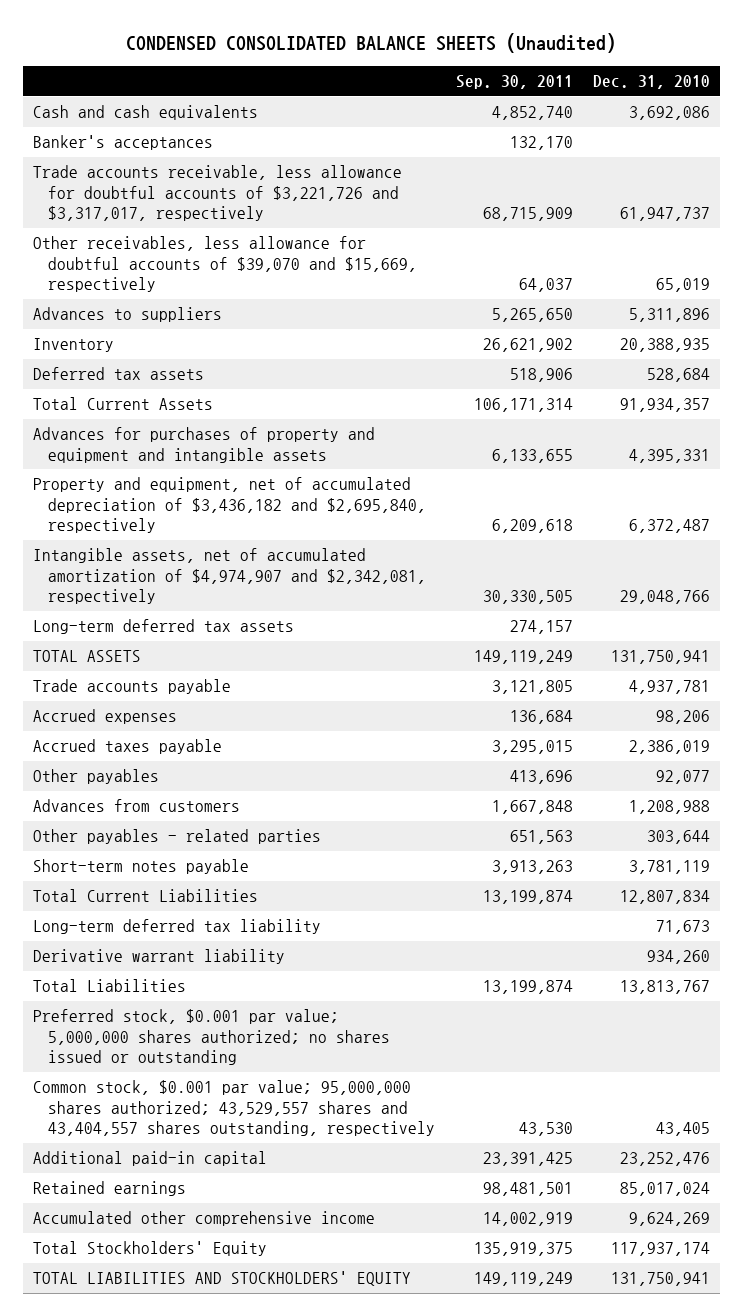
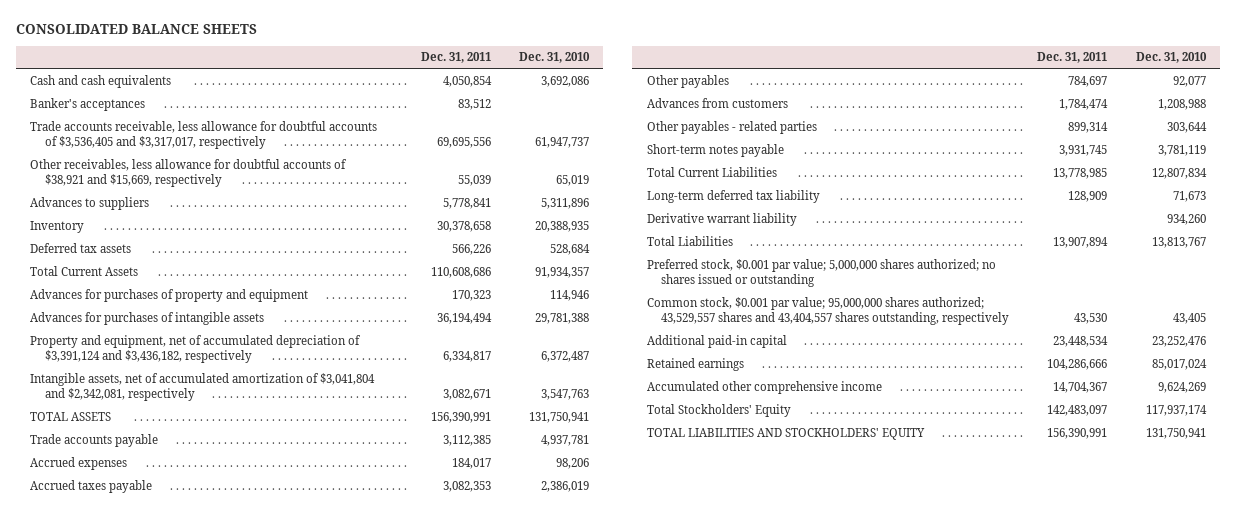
[126,32,617,53] CONDENSED CONSOLIDATED BALANCE SHEETS (Unaudited) -> [15,24,257,35] CONSOLIDATED BALANCE SHEETS
[455,75,573,90] Sep. 30, 2011 -> none
none -> [420,52,491,64] Dec. 31, 2011
[32,165,402,222] Trade accounts receivable, less allowance for doubtful accounts of $3,221,726 and $3,317,017, respectively -> [30,120,378,149] Trade accounts receivable, less allowance for doubtful accounts of $3,536,405 and $3,317,017, respectively
[32,236,418,293] Other receivables, less allowance for doubtful accounts of $39,070 and $15,669, respectively -> [30,158,348,187] Other receivables, less allowance for doubtful accounts of $38,921 and $15,669, respectively
[32,619,294,635] Long-term deferred tax assets -> none
[32,427,375,463] Advances for purchases of property and equipment and intangible assets -> [30,288,309,302] Advances for purchases of property and equipment
[628,448,710,463] 4,395,331 -> [550,289,590,301] 114,946
none -> [30,311,265,325] Advances for purchases of intangible assets
[32,477,427,534] Property and equipment, net of accumulated depreciation of $3,436,182 and $2,695,840, respectively -> [30,334,362,363] Property and equipment, net of accumulated depreciation of $3,391,124 and $3,436,182, respectively
[32,548,427,605] Intangible assets, net of accumulated amortization of $4,974,907 and $2,342,081, respectively -> [30,372,376,401] Intangible assets, net of accumulated amortization of $3,041,804 and $2,342,081, respectively
[619,590,710,605] 29,048,766 -> [541,388,590,400] 3,547,763

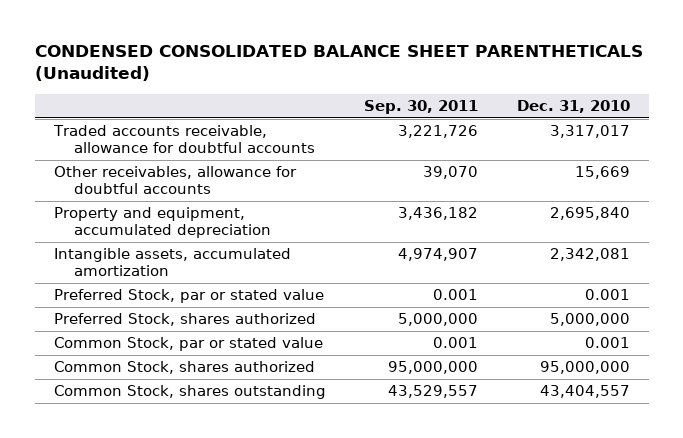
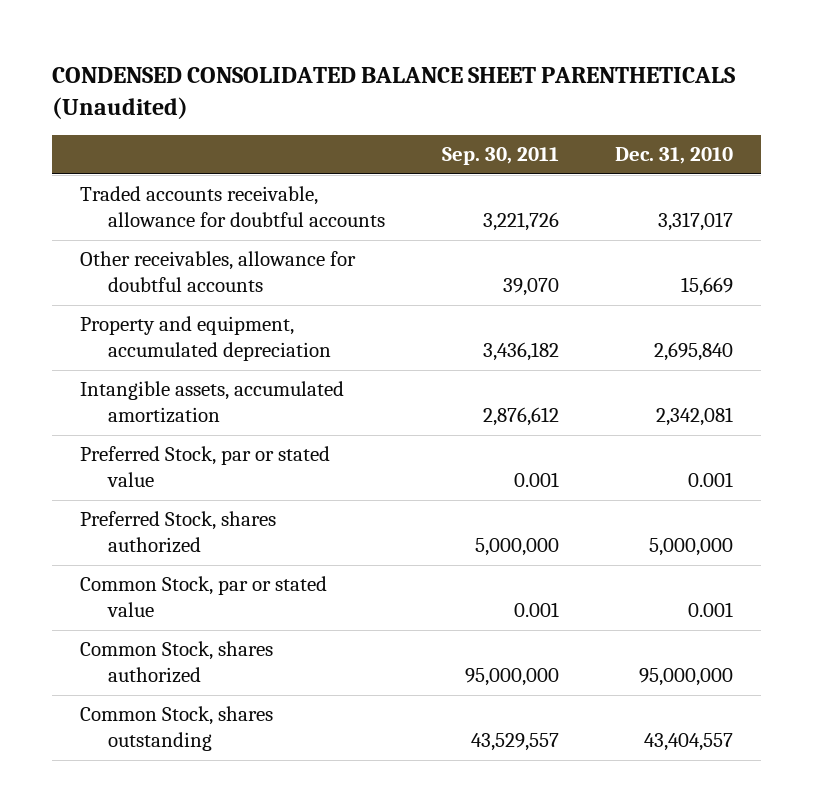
[398,248,479,262] 4,974,907 -> [482,407,559,427] 2,876,612

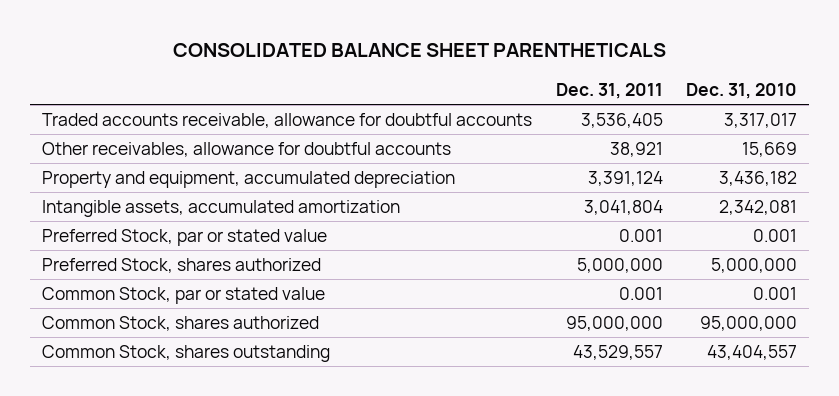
[51,67,735,119] CONDENSED CONSOLIDATED BALANCE SHEET PARENTHETICALS (Unaudited) -> [172,43,666,58] CONSOLIDATED BALANCE SHEET PARENTHETICALS
[441,147,559,166] Sep. 30, 2011 -> none
none -> [555,83,663,100] Dec. 31, 2011
[653,342,733,362] 2,695,840 -> [719,170,798,186] 3,436,182

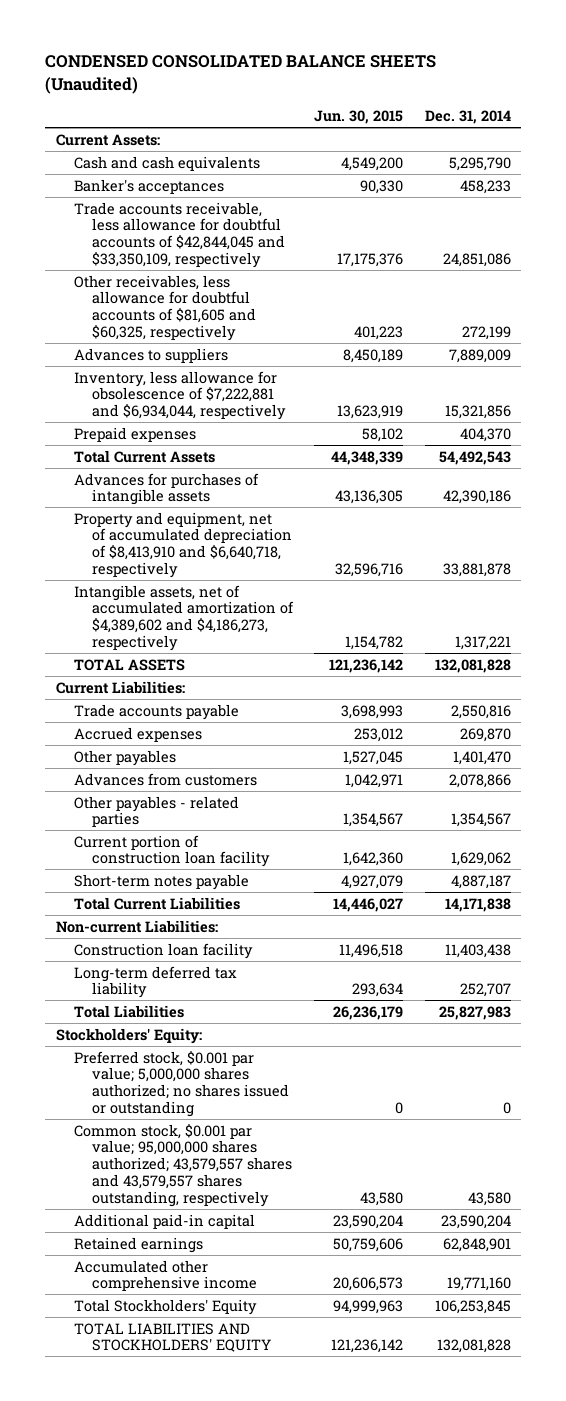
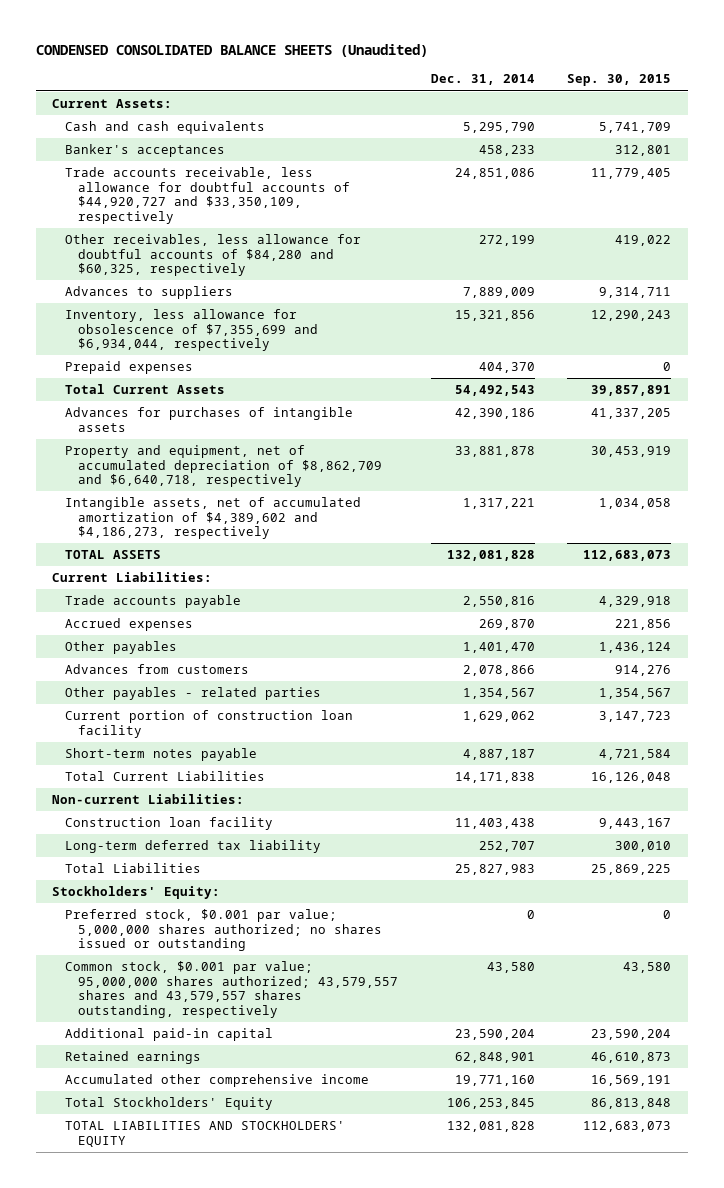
[314,109,404,124] Jun. 30, 2015 -> none
none -> [567,74,672,87] Sep. 30, 2015
[73,201,286,268] Trade accounts receivable, less allowance for doubtful accounts of $42,844,045 and $33,350,109, respectively -> [65,167,350,224] Trade accounts receivable, less allowance for doubtful accounts of $44,920,727 and $33,350,109, respectively
[73,274,257,341] Other receivables, less allowance for doubtful accounts of $81,605 and $60,325, respectively -> [65,234,362,277] Other receivables, less allowance for doubtful accounts of $84,280 and $60,325, respectively
[73,370,287,421] Inventory, less allowance for obsolescence of $7,222,881 and $6,934,044, respectively -> [65,309,318,352] Inventory, less allowance for obsolescence of $7,355,699 and $6,934,044, respectively
[73,511,293,578] Property and equipment, net of accumulated depreciation of $8,413,910 and $6,640,718, respectively -> [65,445,382,488] Property and equipment, net of accumulated depreciation of $8,862,709 and $6,640,718, respectively

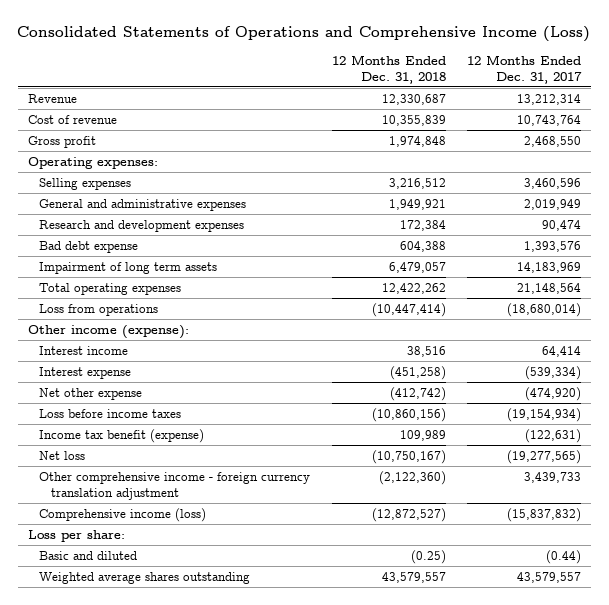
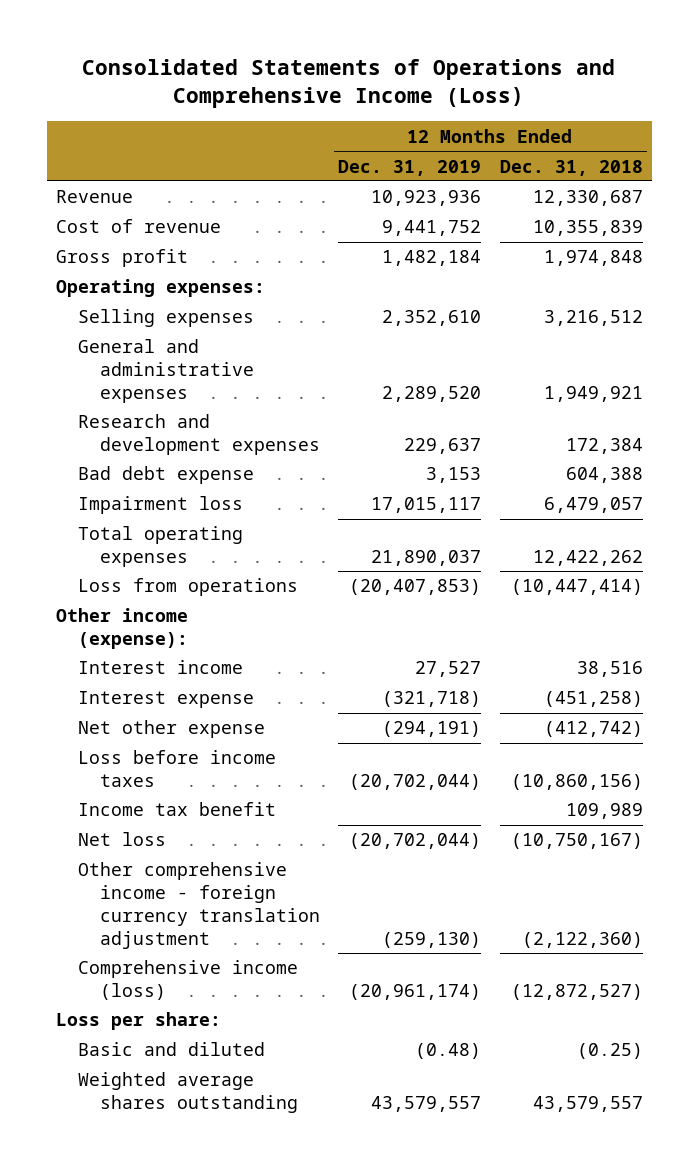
[466,54,582,84] 12 Months Ended Dec. 31, 2017 -> none
none -> [338,159,482,176] Dec. 31, 2019
[39,262,218,275] Impairment of long term assets -> [77,496,243,515] Impairment loss
[39,429,205,444] Income tax benefit (expense) -> [77,802,276,817] Income tax benefit

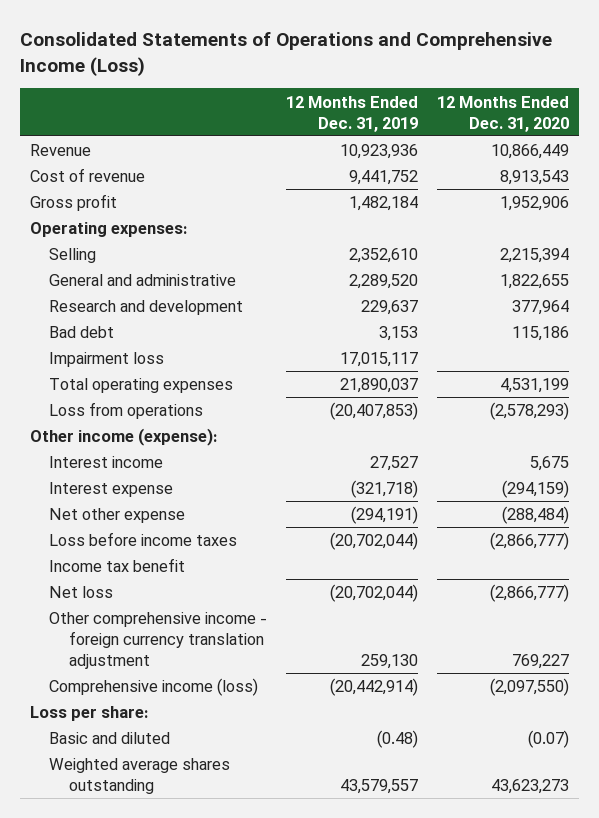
[499,159,643,176] Dec. 31, 2018 -> none
none -> [437,95,570,132] 12 Months Ended Dec. 31, 2020
[77,309,254,328] Selling expenses -> [49,248,97,264] Selling
[77,339,254,403] General and administrative expenses -> [49,274,237,287] General and administrative
[77,414,320,456] Research and development expenses -> [49,300,244,316] Research and development
[77,466,254,485] Bad debt expense -> [49,326,115,339] Bad debt
[382,931,482,948] (259,130) -> [361,653,419,669] 259,130
[349,984,482,1001] (20,961,174) -> [330,678,419,697] (20,442,914)

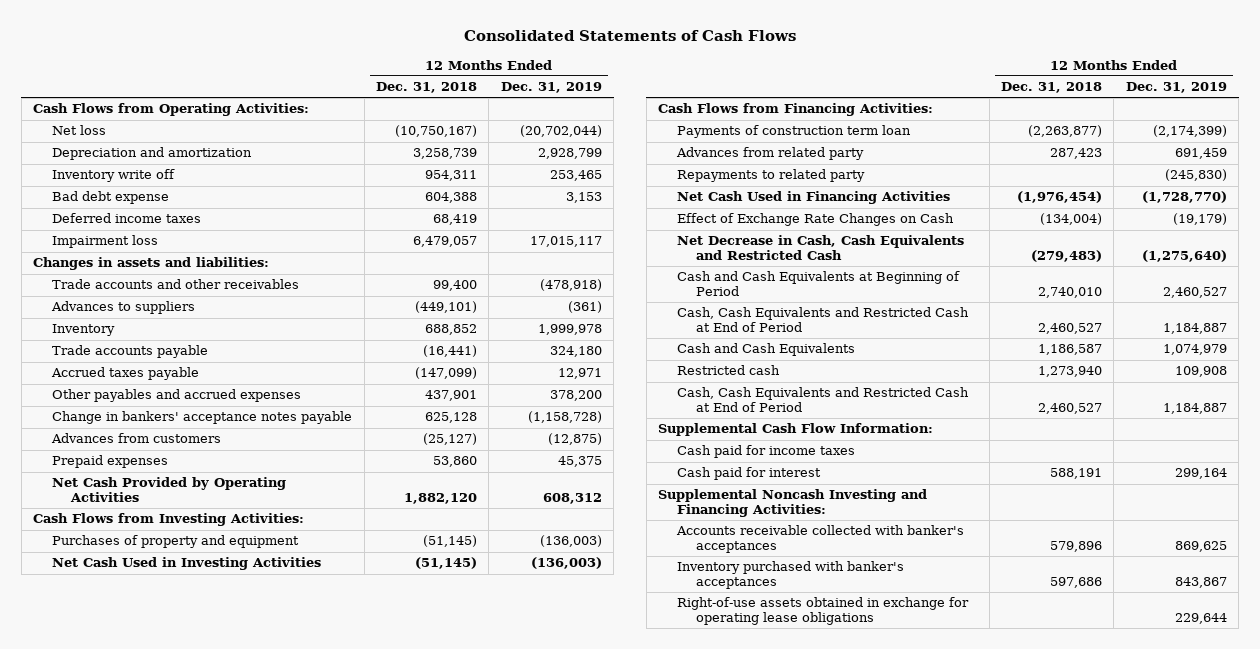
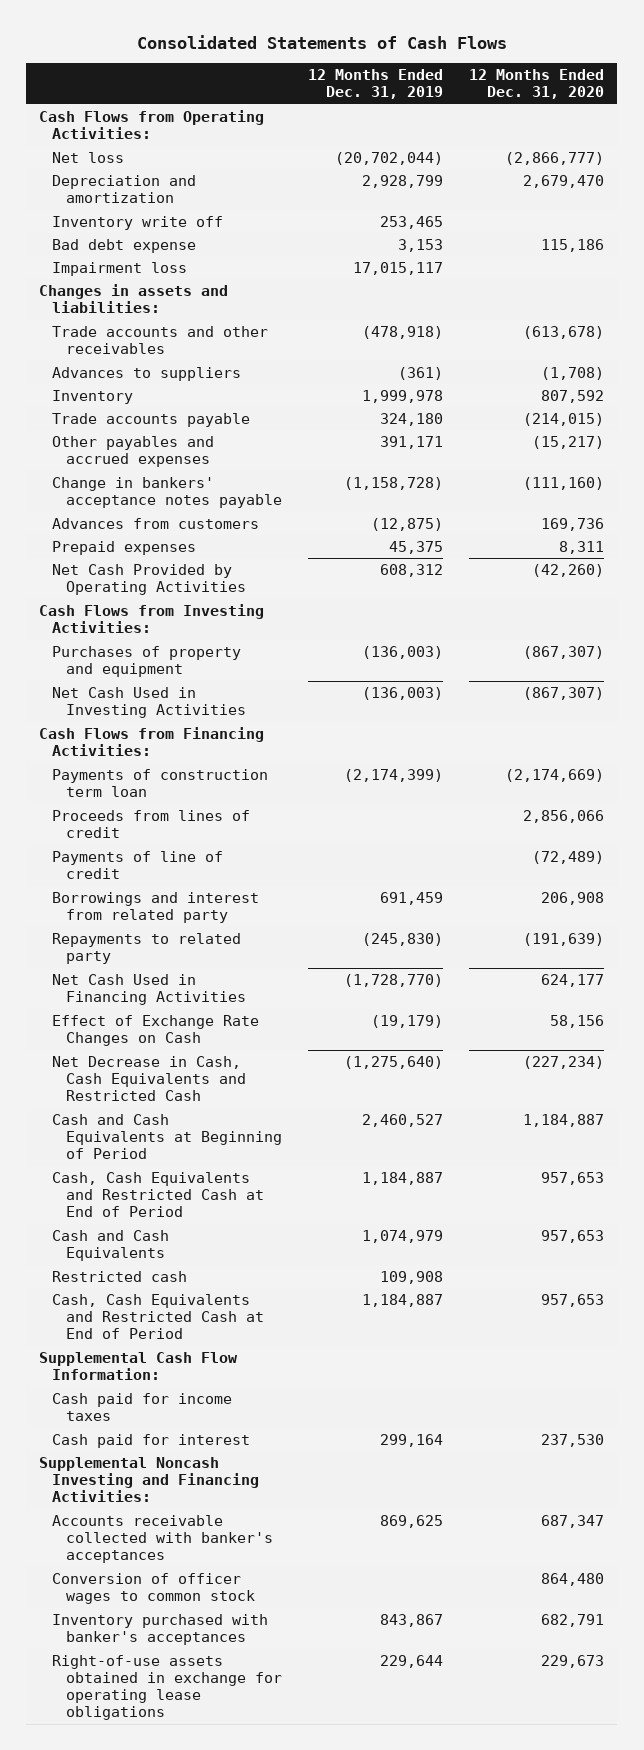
[375,82,477,94] Dec. 31, 2018 -> none
none -> [469,69,605,100] 12 Months Ended Dec. 31, 2020
[52,213,202,224] Deferred income taxes -> none
[51,367,200,381] Accrued taxes payable -> none
[549,390,602,402] 378,200 -> [379,436,443,450] 391,171
none -> [52,810,251,839] Proceeds from lines of credit
none -> [52,851,224,880] Payments of line of credit
[676,147,865,161] Advances from related party -> [52,892,260,924] Borrowings and interest from related party
none -> [52,1573,255,1605] Conversion of officer wages to common stock

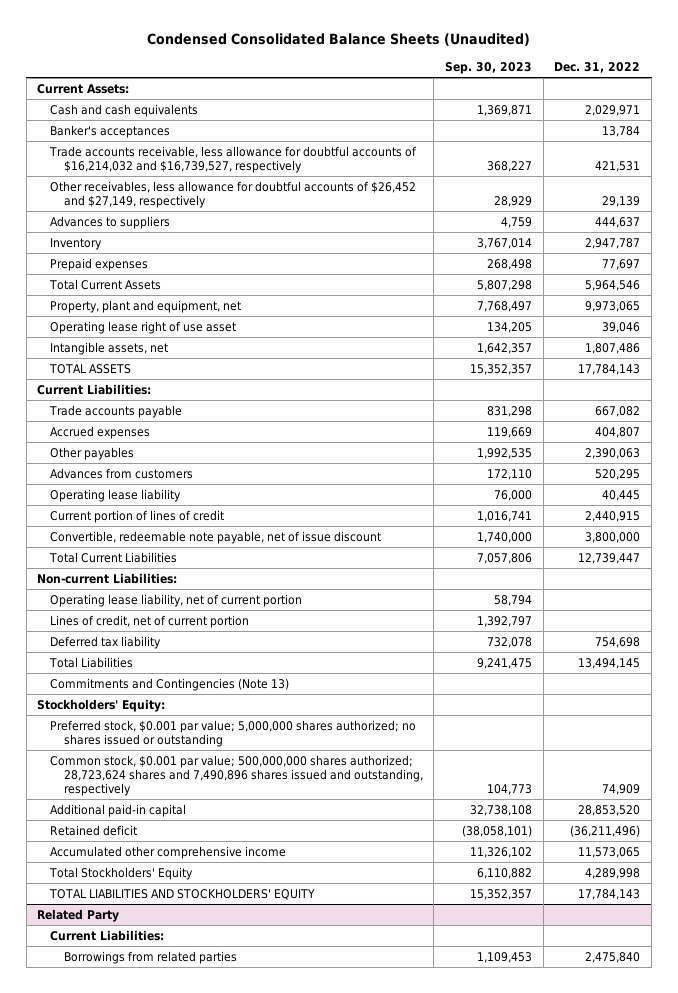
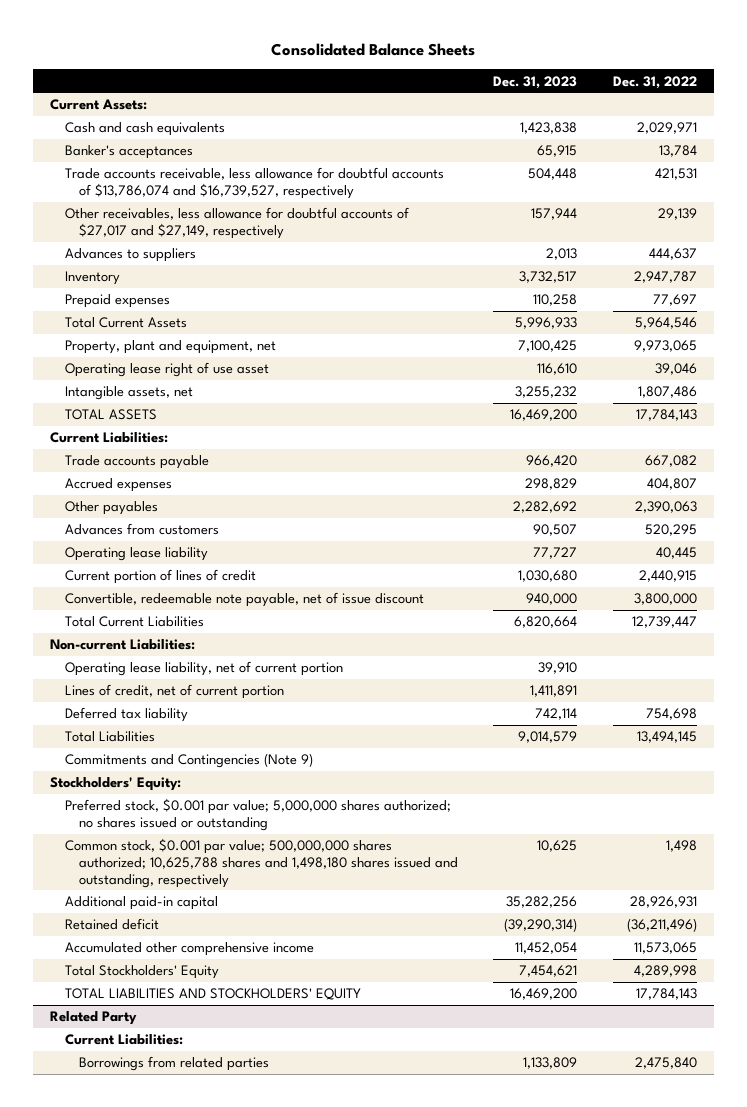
[146,33,530,47] Condensed Consolidated Balance Sheets (Unaudited) -> [271,42,476,56] Consolidated Balance Sheets
[445,62,533,75] Sep. 30, 2023 -> none
none -> [493,75,578,89] Dec. 31, 2023
[49,145,418,173] Trade accounts receivable, less allowance for doubtful accounts of $16,214,032 and $16,739,527, respectively -> [64,167,444,199] Trade accounts receivable, less allowance for doubtful accounts of $13,786,074 and $16,739,527, respectively
[50,180,417,208] Other receivables, less allowance for doubtful accounts of $26,452 and $27,149, respectively -> [64,207,409,239] Other receivables, less allowance for doubtful accounts of $27,017 and $27,149, respectively
[50,677,290,691] Commitments and Contingencies (Note 13) -> [64,753,313,769] Commitments and Contingencies (Note 9)
[50,754,423,796] Common stock, $0.001 par value; 500,000,000 shares authorized; 28,723,624 shares and 7,490,896 shares issued and outstanding, respectively -> [64,838,459,888] Common stock, $0.001 par value; 500,000,000 shares authorized; 10,625,788 shares and 1,498,180 shares issued and outstanding, respectively
[602,783,641,795] 74,909 -> [665,840,697,853] 1,498
[578,804,641,816] 28,853,520 -> [629,896,697,909] 28,926,931

